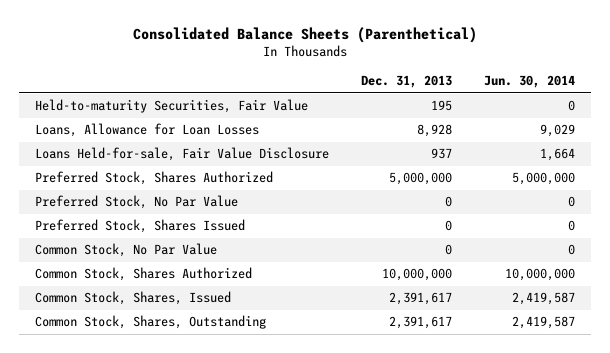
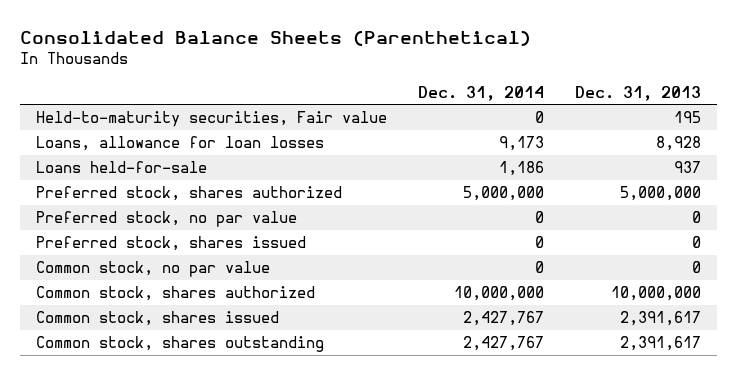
[483,75,575,89] Jun. 30, 2014 -> none
none -> [418,85,545,101] Dec. 31, 2014
[34,99,308,114] Held-to-maturity Securities, Fair Value -> [35,111,387,128] Held-to-maturity securities, Fair value
[34,123,259,138] Loans, Allowance for Loan Losses -> [35,136,324,152] Loans, allowance for loan losses
[34,147,329,162] Loans Held-for-sale, Fair Value Disclosure -> [35,161,207,174] Loans held-for-sale
[34,171,273,186] Preferred Stock, Shares Authorized -> [35,186,342,202] Preferred stock, shares authorized
[34,195,238,210] Preferred Stock, No Par Value -> [35,211,297,228] Preferred stock, no par value
[34,219,245,234] Preferred Stock, Shares Issued -> [35,236,306,252] Preferred stock, shares issued
[34,243,217,258] Common Stock, No Par Value -> [35,261,270,278] Common stock, no par value
[34,267,252,282] Common Stock, Shares Authorized -> [35,286,315,302] Common stock, shares authorized
[34,291,231,306] Common Stock, Shares, Issued -> [35,311,279,327] Common stock, shares issued
[34,315,266,330] Common Stock, Shares, Outstanding -> [35,336,324,353] Common stock, shares outstanding

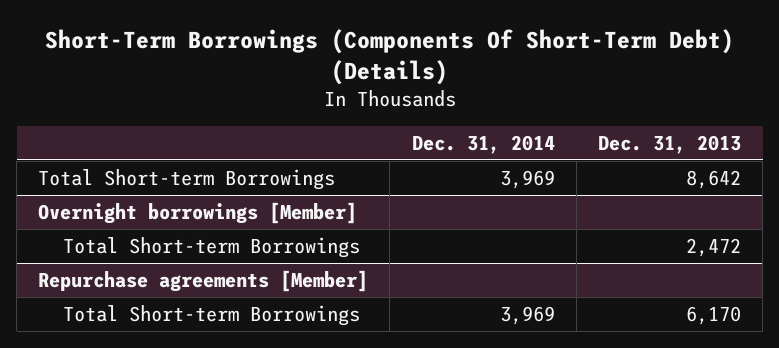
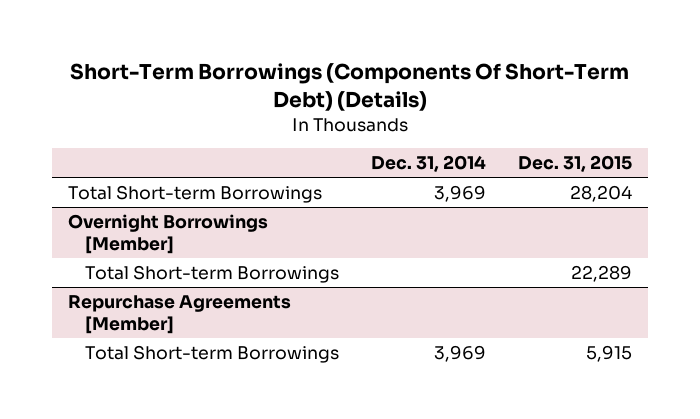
[597,134,741,154] Dec. 31, 2013 -> none
none -> [517,155,632,173] Dec. 31, 2015
[38,201,358,224] Overnight borrowings [Member] -> [67,213,268,255] Overnight Borrowings [Member]
[38,269,369,292] Repurchase agreements [Member] -> [67,294,291,335] Repurchase Agreements [Member]

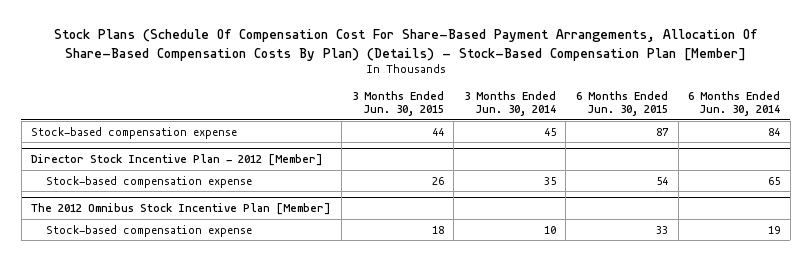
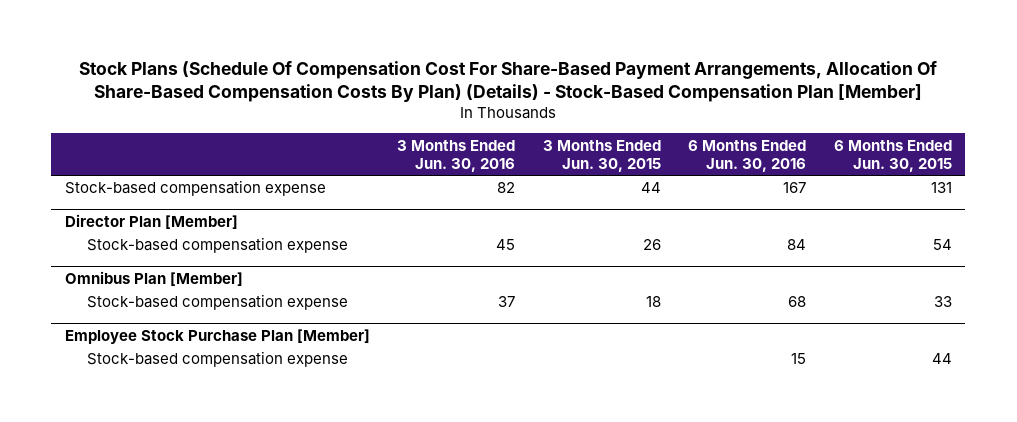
[463,90,556,117] 3 Months Ended Jun. 30, 2014 -> none
[688,90,781,117] 6 Months Ended Jun. 30, 2014 -> none
none -> [397,139,516,172] 3 Months Ended Jun. 30, 2016
none -> [688,139,807,172] 6 Months Ended Jun. 30, 2016
[656,127,670,136] 87 -> [930,182,952,194] 131
[31,154,324,167] Director Stock Incentive Plan - 2012 [Member] -> [64,213,238,229] Director Plan [Member]
[31,203,332,216] The 2012 Omnibus Stock Incentive Plan [Member] -> [64,270,243,286] Omnibus Plan [Member]
none -> [64,328,370,344] Employee Stock Purchase Plan [Member]
none -> [87,351,349,368] Stock-based compensation expense

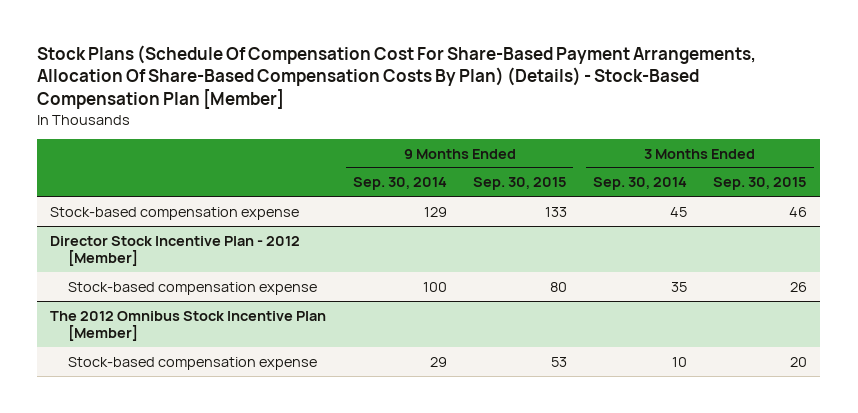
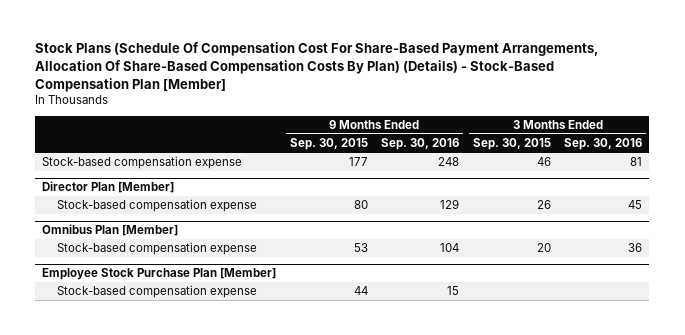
[352,177,447,191] Sep. 30, 2014 -> none
[593,177,688,191] Sep. 30, 2014 -> none
none -> [381,138,460,151] Sep. 30, 2016
none -> [564,138,643,151] Sep. 30, 2016
[544,206,567,217] 133 -> [348,157,368,167] 177
[50,235,301,266] Director Stock Incentive Plan - 2012 [Member] -> [42,181,175,194] Director Plan [Member]
[50,310,327,341] The 2012 Omnibus Stock Incentive Plan [Member] -> [42,224,179,237] Omnibus Plan [Member]
none -> [42,268,277,281] Employee Stock Purchase Plan [Member]
none -> [57,285,258,299] Stock-based compensation expense

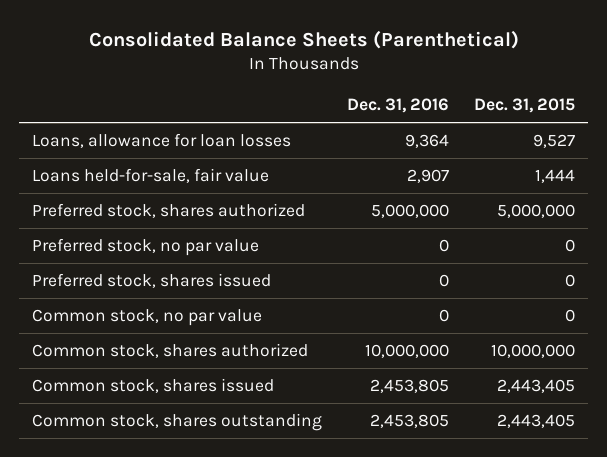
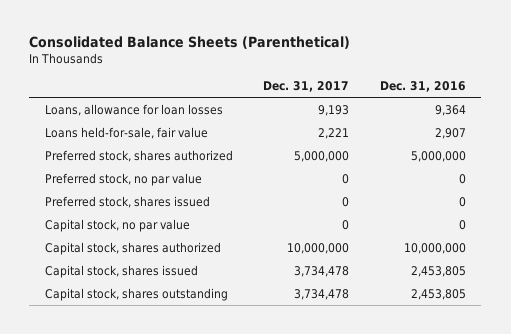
[474,98,576,114] Dec. 31, 2015 -> none
none -> [263,81,350,93] Dec. 31, 2017
[31,309,262,327] Common stock, no par value -> [44,218,190,232] Capital stock, no par value
[31,343,308,359] Common stock, shares authorized -> [44,241,221,255] Capital stock, shares authorized
[31,378,274,394] Common stock, shares issued -> [44,264,198,278] Capital stock, shares issued
[31,413,322,432] Common stock, shares outstanding -> [44,287,228,301] Capital stock, shares outstanding

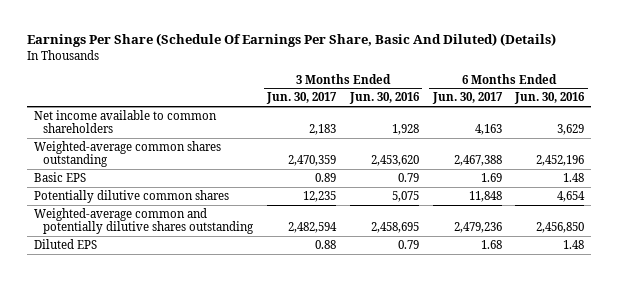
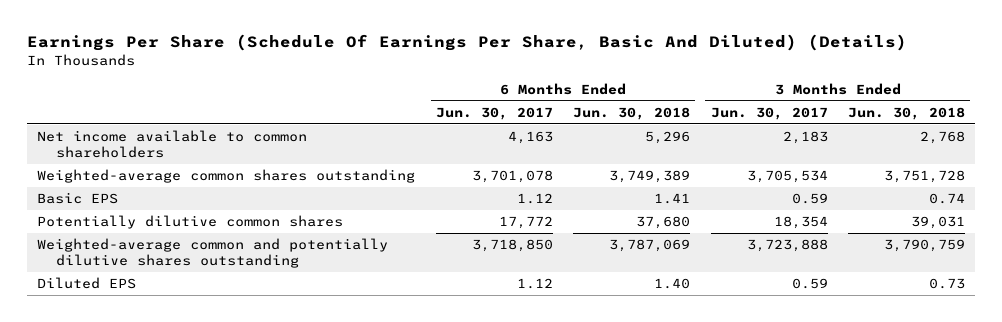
[348,92,420,105] Jun. 30, 2016 -> none
[514,92,586,105] Jun. 30, 2016 -> none
none -> [573,106,691,120] Jun. 30, 2018
none -> [847,106,965,120] Jun. 30, 2018
[288,155,337,167] 2,470,359 -> [746,170,828,184] 3,705,534
[453,155,502,167] 2,467,388 -> [471,170,553,184] 3,701,078
[315,172,337,182] 0.89 -> [791,193,828,205] 0.59
[480,172,502,182] 1.69 -> [516,193,553,205] 1.12
[303,190,337,202] 12,235 -> [773,216,828,230] 18,354
[468,190,502,202] 11,848 -> [498,216,553,230] 17,772
[288,222,338,234] 2,482,594 -> [746,239,828,253] 3,723,888
[453,222,502,234] 2,479,236 -> [471,239,553,253] 3,718,850
[315,239,337,249] 0.88 -> [791,278,828,290] 0.59
[480,239,502,249] 1.68 -> [516,278,553,290] 1.12

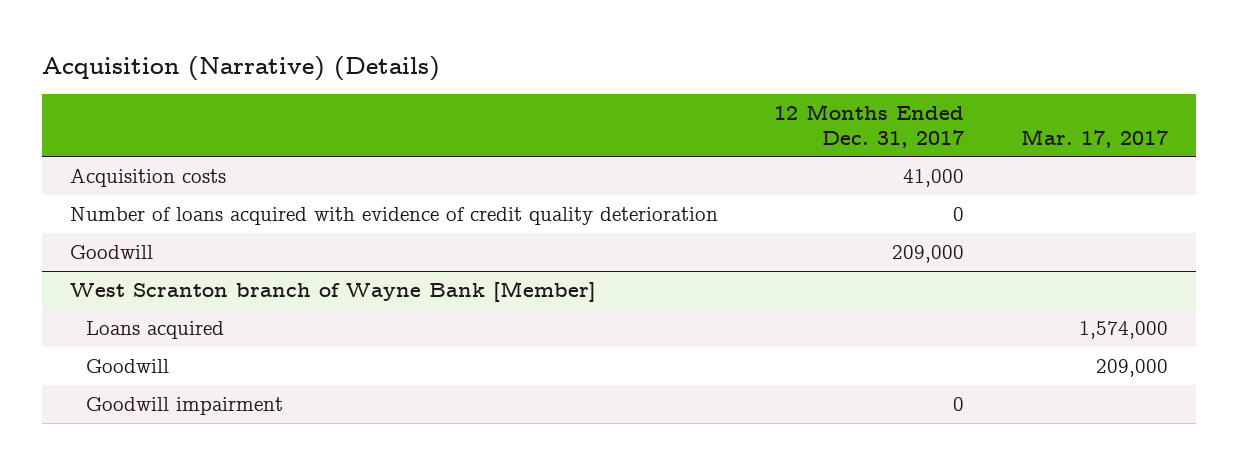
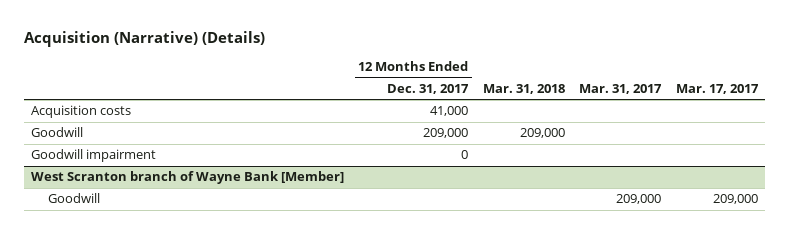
none -> [482,83,565,94] Mar. 31, 2018
none -> [579,83,663,94] Mar. 31, 2017
[70,206,719,225] Number of loans acquired with evidence of credit quality deterioration -> none
none -> [30,149,156,163] Goodwill impairment
[85,320,224,339] Loans acquired -> none
[85,396,283,415] Goodwill impairment -> none

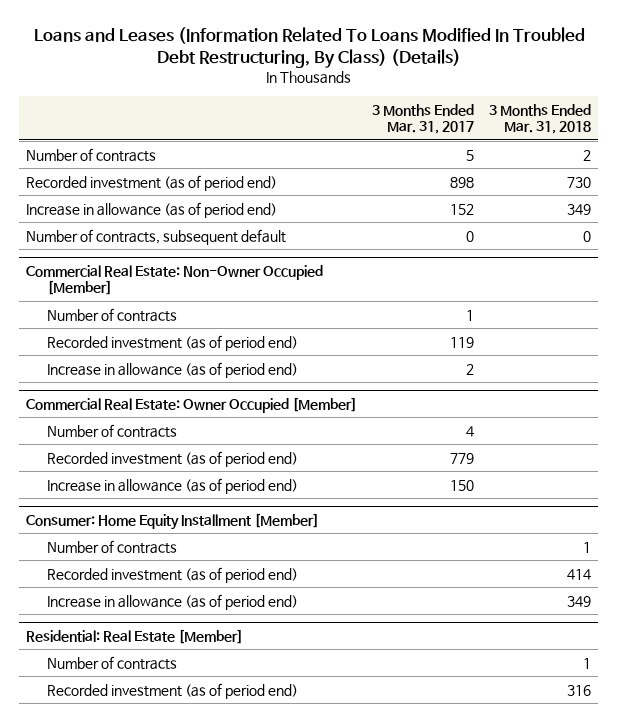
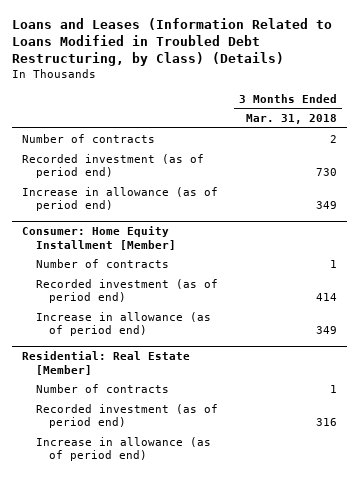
[33,26,585,68] Loans and Leases (Information Related To Loans Modified In Troubled Debt Restructuring, By Class) (Details) -> [11,17,332,66] Loans and Leases (Information Related to Loans Modified in Troubled Debt Restructuring, by Class) (Details)
[372,103,475,135] 3 Months Ended Mar. 31, 2017 -> none
[26,228,287,245] Number of contracts, subsequent default -> none
[26,264,324,296] Commercial Real Estate: Non-Owner Occupied [Member] -> none
[47,307,178,322] Number of contracts -> none
[47,334,299,351] Recorded investment (as of period end) -> none
[47,361,299,378] Increase in allowance (as of period end) -> none
[26,396,358,413] Commercial Real Estate: Owner Occupied [Member] -> none
[47,423,178,438] Number of contracts -> none
[47,450,299,467] Recorded investment (as of period end) -> none
[47,477,299,494] Increase in allowance (as of period end) -> none
none -> [35,436,211,461] Increase in allowance (as of period end)

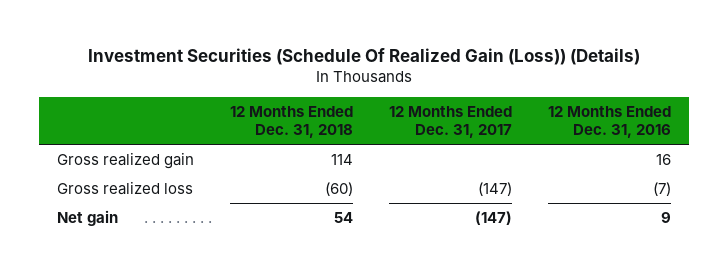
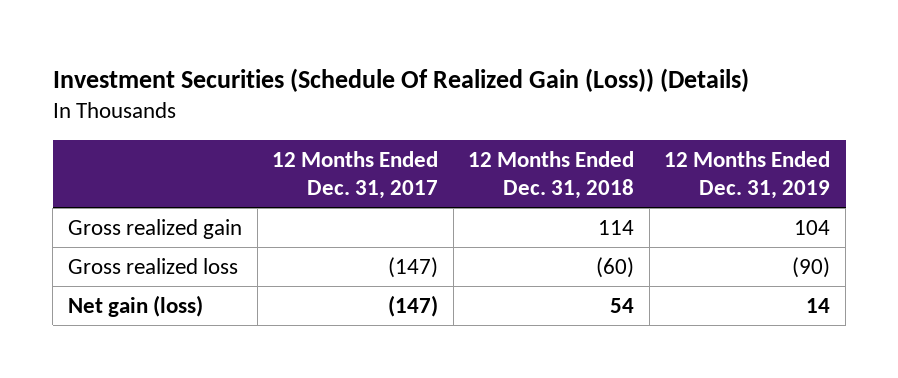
[547,106,671,139] 12 Months Ended Dec. 31, 2016 -> none
none -> [664,151,831,199] 12 Months Ended Dec. 31, 2019
[57,209,119,226] Net gain -> [67,294,203,317] Net gain (loss)

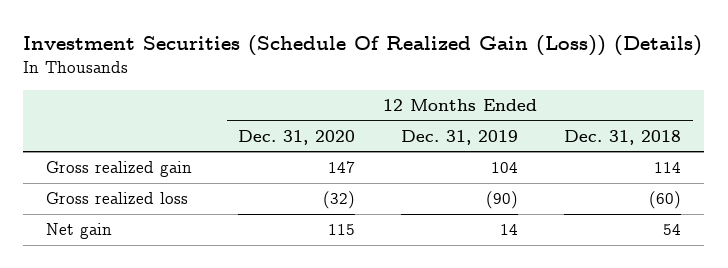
[272,151,439,199] 12 Months Ended Dec. 31, 2017 -> none
none -> [238,130,356,146] Dec. 31, 2020
[67,294,203,317] Net gain (loss) -> [46,223,113,240] Net gain

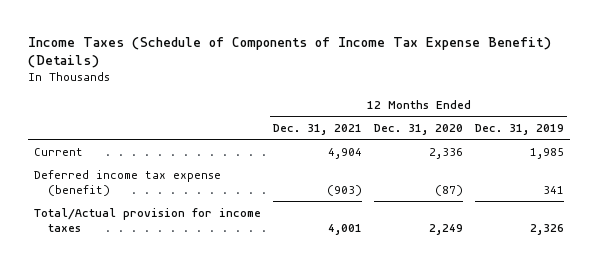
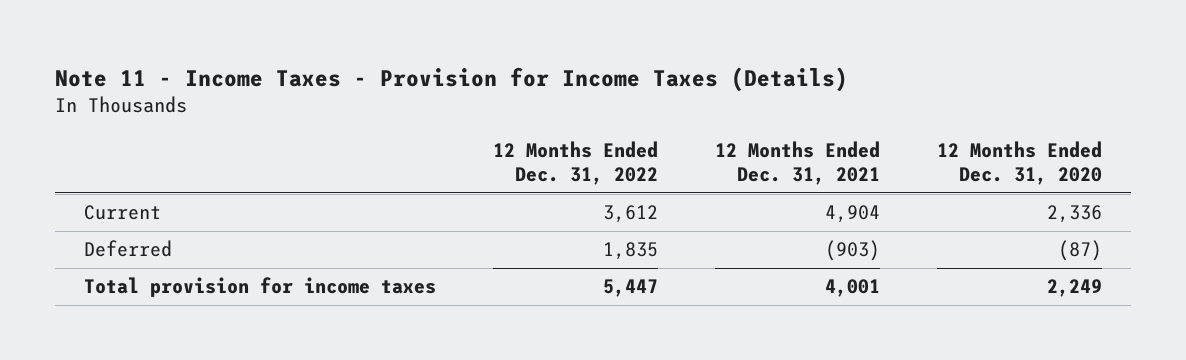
[28,36,552,69] Income Taxes (Schedule of Components of Income Tax Expense Benefit) (Details) -> [55,66,849,92] Note 11 - Income Taxes - Provision for Income Taxes (Details)
[475,123,565,135] Dec. 31, 2019 -> none
none -> [493,141,659,185] 12 Months Ended Dec. 31, 2022
[34,169,222,196] Deferred income tax expense (benefit) -> [84,240,173,258] Deferred
[34,207,262,232] Total/Actual provision for income taxes -> [84,277,437,298] Total provision for income taxes

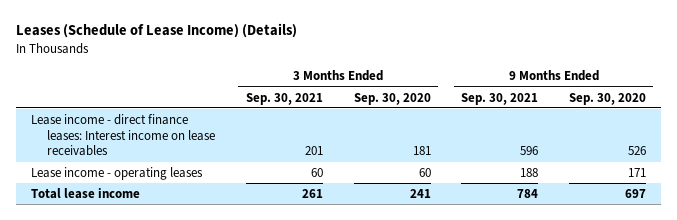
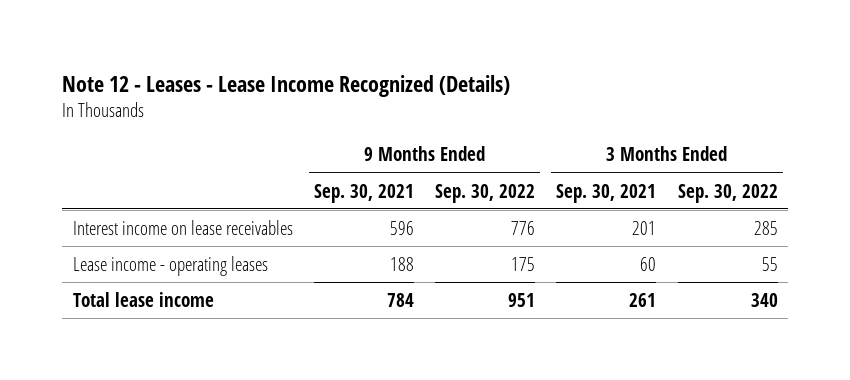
[15,23,297,39] Leases (Schedule of Lease Income) (Details) -> [62,74,511,97] Note 12 - Leases - Lease Income Recognized (Details)
[353,92,431,105] Sep. 30, 2020 -> none
[568,92,646,105] Sep. 30, 2020 -> none
none -> [435,183,536,203] Sep. 30, 2022
none -> [677,183,778,203] Sep. 30, 2022
[30,113,216,157] Lease income - direct finance leases: Interest income on lease receivables -> [72,219,293,235] Interest income on lease receivables

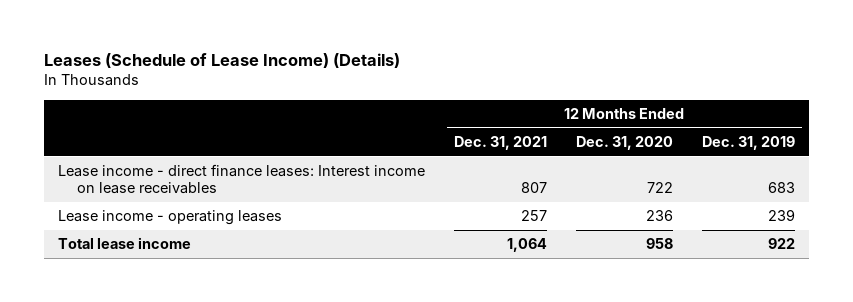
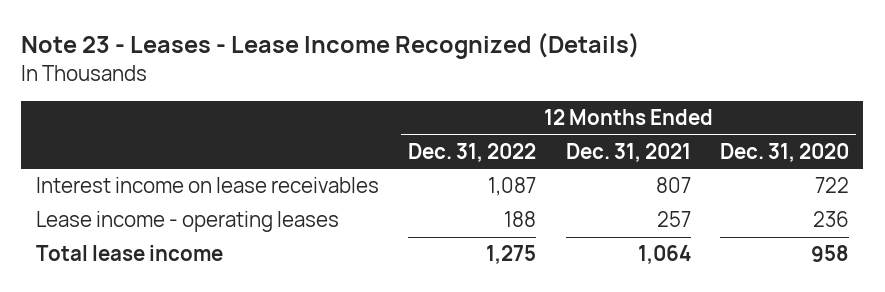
[43,52,400,68] Leases (Schedule of Lease Income) (Details) -> [21,33,641,60] Note 23 - Leases - Lease Income Recognized (Details)
[701,136,795,151] Dec. 31, 2019 -> none
none -> [408,142,537,162] Dec. 31, 2022
[57,164,425,194] Lease income - direct finance leases: Interest income on lease receivables -> [36,177,380,194] Interest income on lease receivables

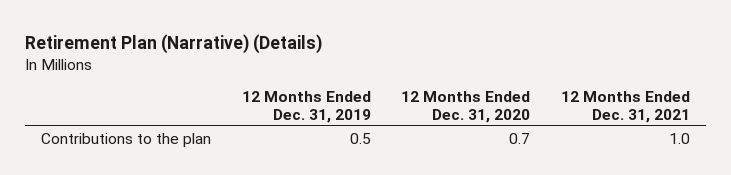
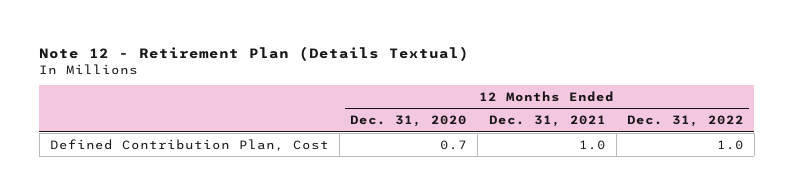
[25,33,323,54] Retirement Plan (Narrative) (Details) -> [39,45,470,61] Note 12 - Retirement Plan (Details Textual)
[241,90,371,123] 12 Months Ended Dec. 31, 2019 -> none
none -> [626,115,744,128] Dec. 31, 2022
[40,132,211,147] Contributions to the plan -> [50,138,330,151] Defined Contribution Plan, Cost

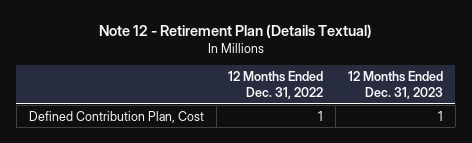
[350,115,468,128] Dec. 31, 2020 -> none
[488,115,606,128] Dec. 31, 2021 -> none
none -> [348,70,444,100] 12 Months Ended Dec. 31, 2023
[716,139,744,150] 1.0 -> [318,110,324,121] 1

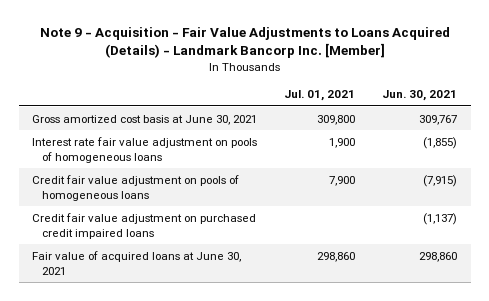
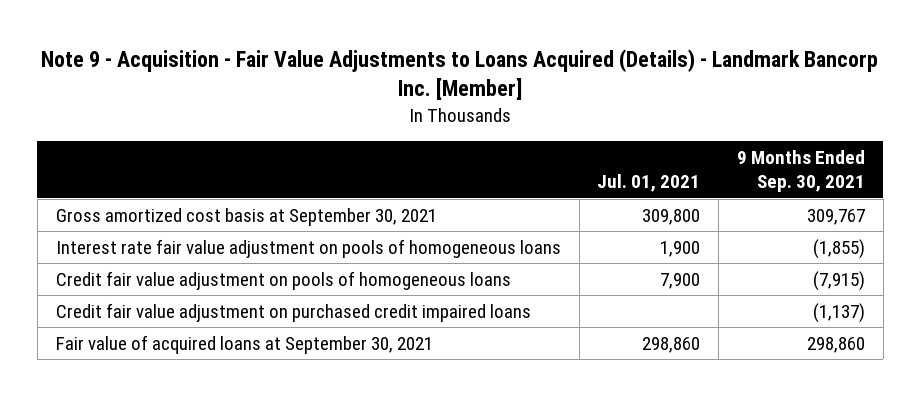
[382,90,458,102] Jun. 30, 2021 -> none
none -> [737,149,866,193] 9 Months Ended Sep. 30, 2021
[32,114,258,125] Gross amortized cost basis at June 30, 2021 -> [55,207,437,226] Gross amortized cost basis at September 30, 2021
[32,250,242,275] Fair value of acquired loans at June 30, 2021 -> [55,334,433,354] Fair value of acquired loans at September 30, 2021

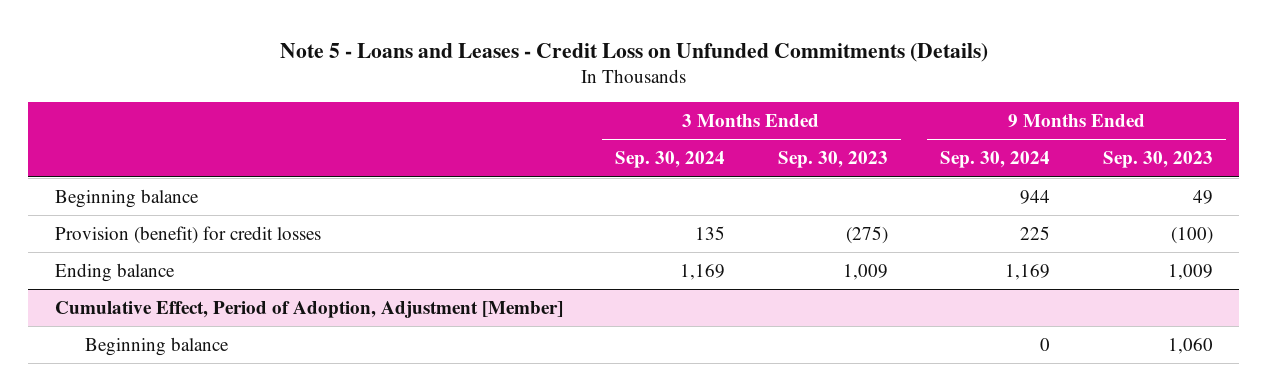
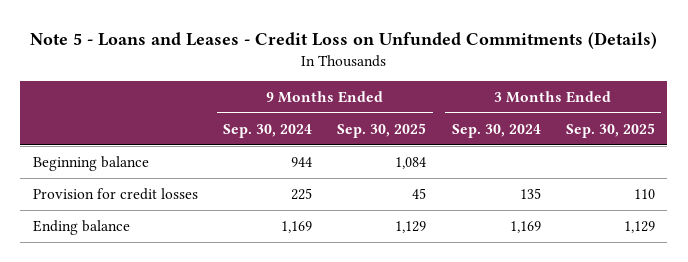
[777,151,888,169] Sep. 30, 2023 -> none
[1102,151,1213,169] Sep. 30, 2023 -> none
none -> [337,122,427,138] Sep. 30, 2025
none -> [565,122,655,138] Sep. 30, 2025
[54,225,321,244] Provision (benefit) for credit losses -> [32,187,198,200] Provision for credit losses
[54,300,563,318] Cumulative Effect, Period of Adoption, Adjustment [Member] -> none
[84,336,229,356] Beginning balance -> none

